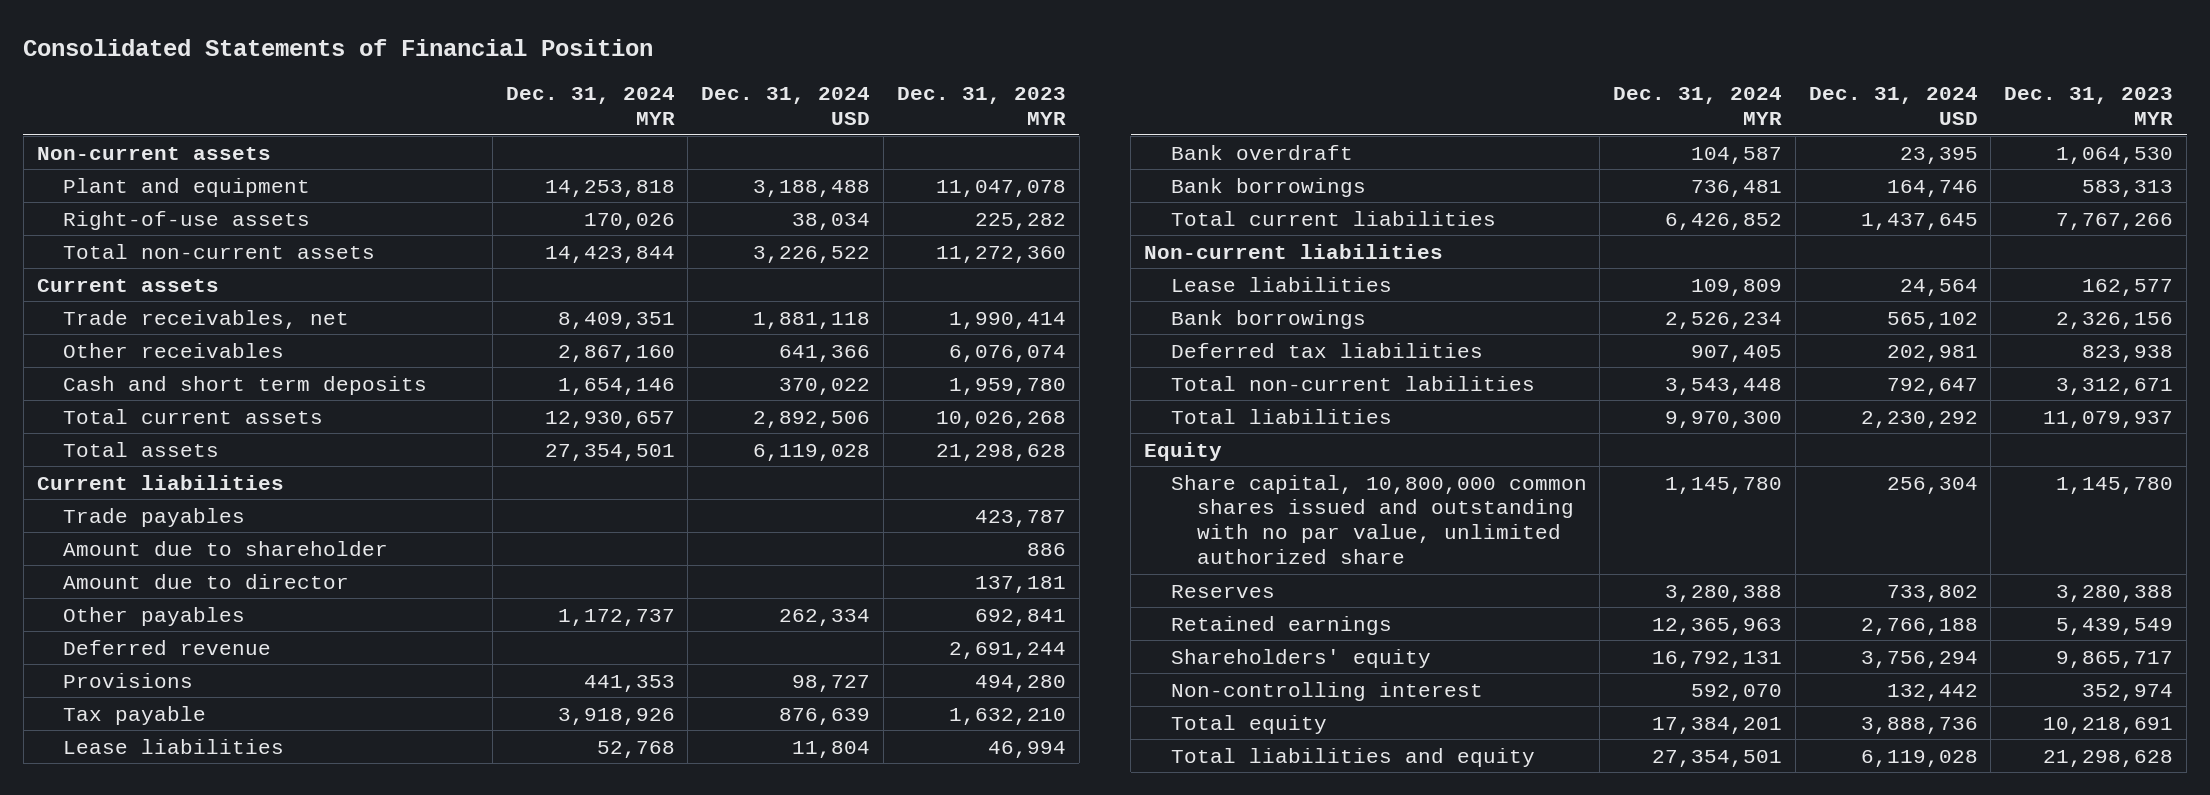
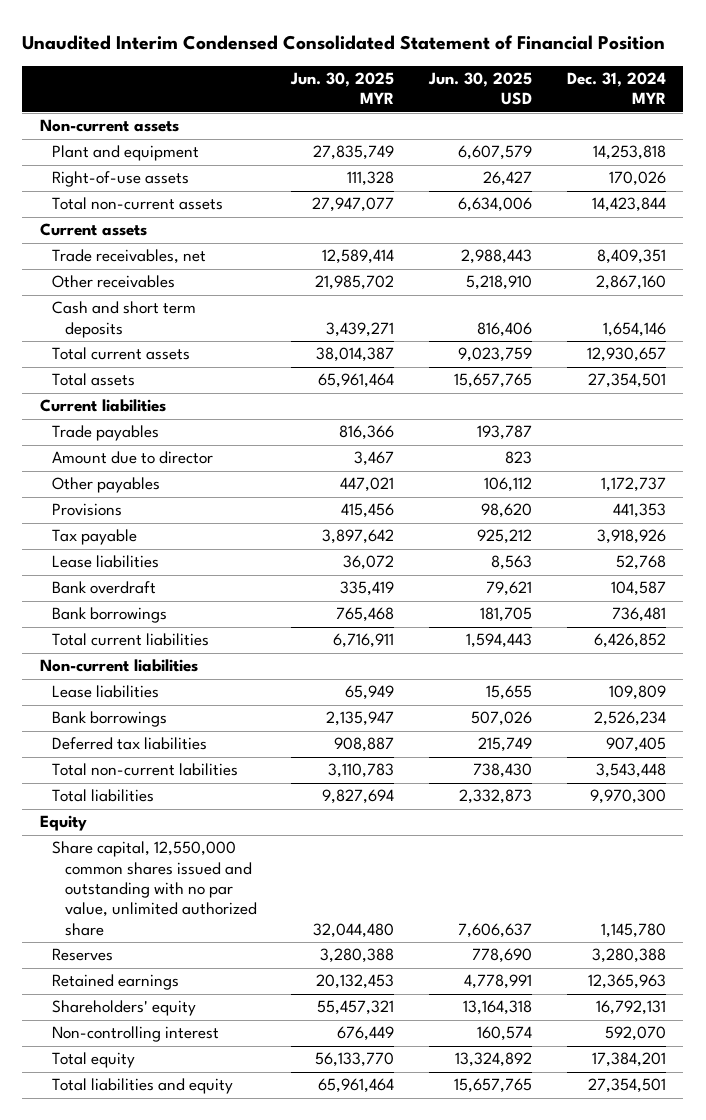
[23,38,654,56] Consolidated Statements of Financial Position -> [22,34,666,50] Unaudited Interim Condensed Consolidated Statement of Financial Position
[701,87,871,125] Dec. 31, 2024 USD -> none
[896,87,1066,125] Dec. 31, 2023 MYR -> none
none -> [290,72,395,105] Jun. 30, 2025 MYR
none -> [428,72,533,106] Jun. 30, 2025 USD
[63,540,389,556] Amount due to shareholder -> none
[63,639,272,655] Deferred revenue -> none
[1170,474,1587,565] Share capital, 10,800,000 common shares issued and outstanding with no par value, unlimited authorized share -> [52,841,257,936] Share capital, 12,550,000 common shares issued and outstanding with no par value, unlimited authorized share

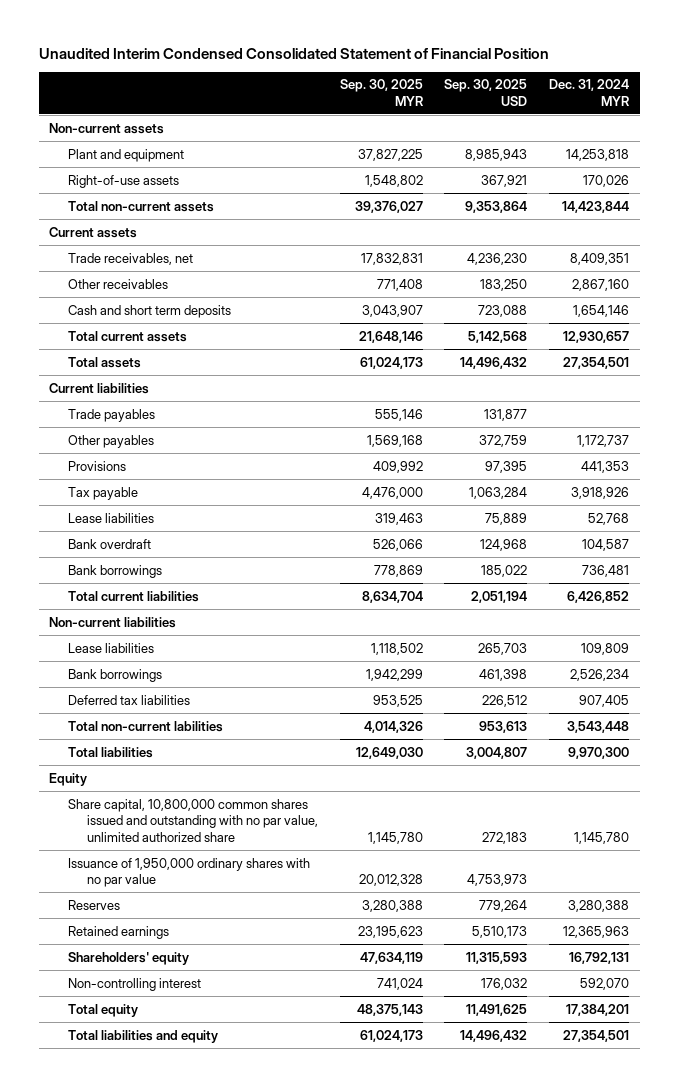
[290,72,395,105] Jun. 30, 2025 MYR -> none
[428,72,533,106] Jun. 30, 2025 USD -> none
none -> [339,79,424,106] Sep. 30, 2025 MYR
none -> [444,79,528,106] Sep. 30, 2025 USD
[52,451,214,465] Amount due to director -> none
[52,841,257,936] Share capital, 12,550,000 common shares issued and outstanding with no par value, unlimited authorized share -> [68,798,318,842] Share capital, 10,800,000 common shares issued and outstanding with no par value, unlimited authorized share
none -> [68,857,311,888] Issuance of 1,950,000 ordinary shares with no par value

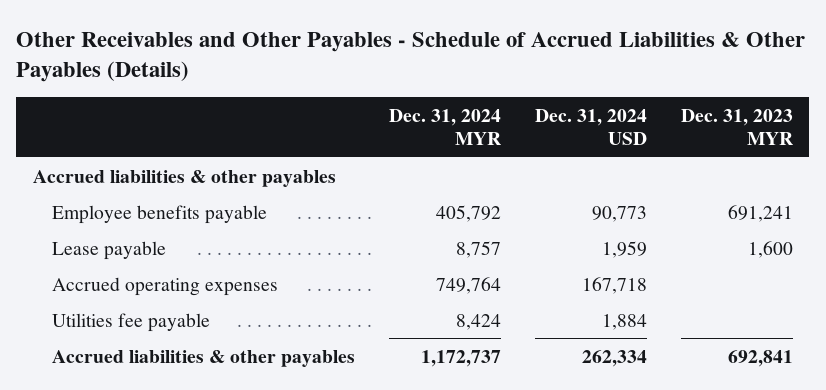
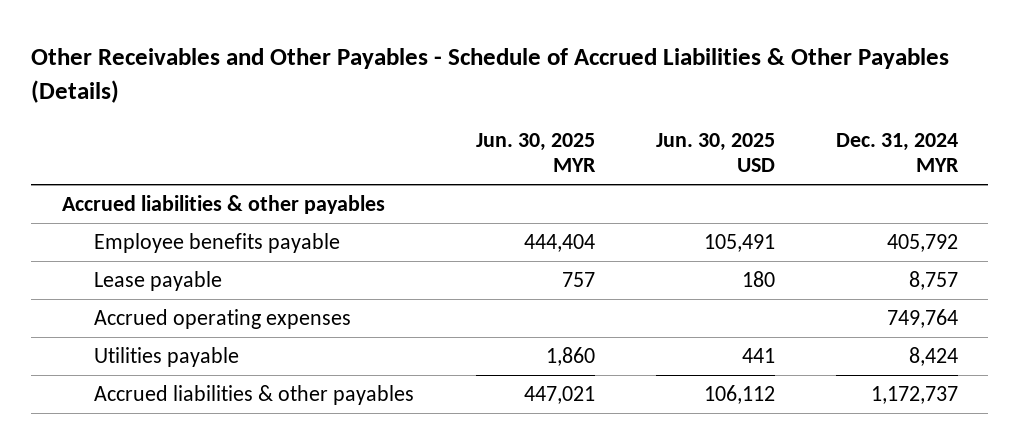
[534,108,647,145] Dec. 31, 2024 USD -> none
[680,108,793,145] Dec. 31, 2023 MYR -> none
none -> [475,132,596,173] Jun. 30, 2025 MYR
none -> [655,132,775,173] Jun. 30, 2025 USD
[51,312,210,332] Utilities fee payable -> [94,347,240,368] Utilities payable

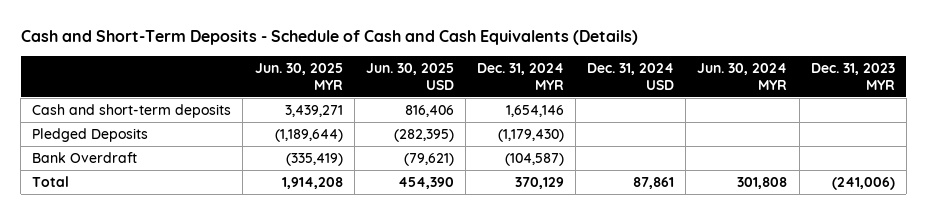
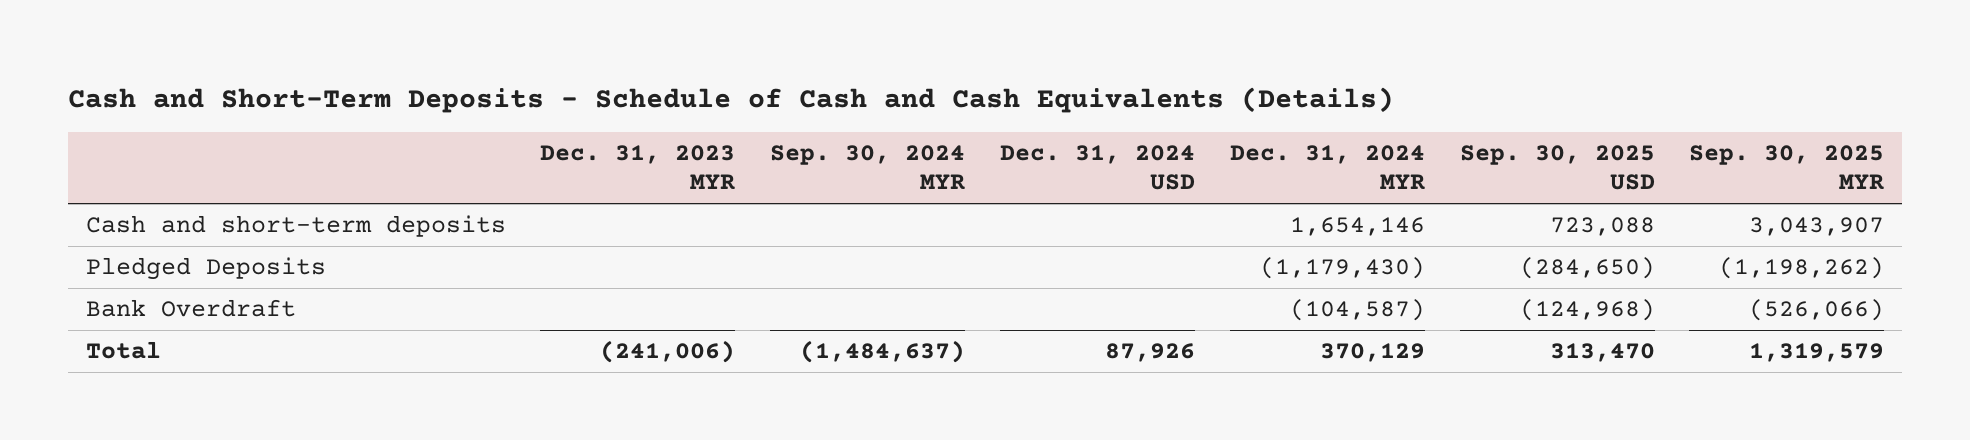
[254,63,343,90] Jun. 30, 2025 MYR -> none
[365,63,454,90] Jun. 30, 2025 USD -> none
[697,63,788,90] Jun. 30, 2024 MYR -> none
none -> [770,145,966,190] Sep. 30, 2024 MYR
none -> [1459,145,1655,191] Sep. 30, 2025 USD
none -> [1689,145,1885,190] Sep. 30, 2025 MYR
[633,177,675,190] 87,861 -> [1104,343,1195,363] 87,926

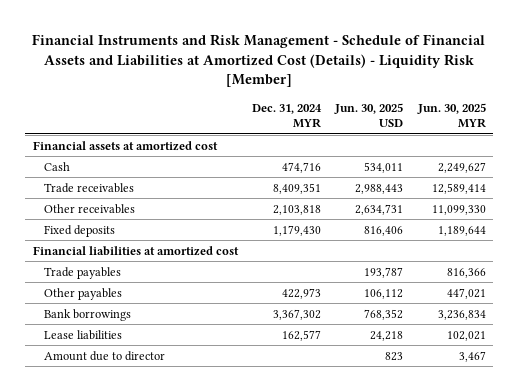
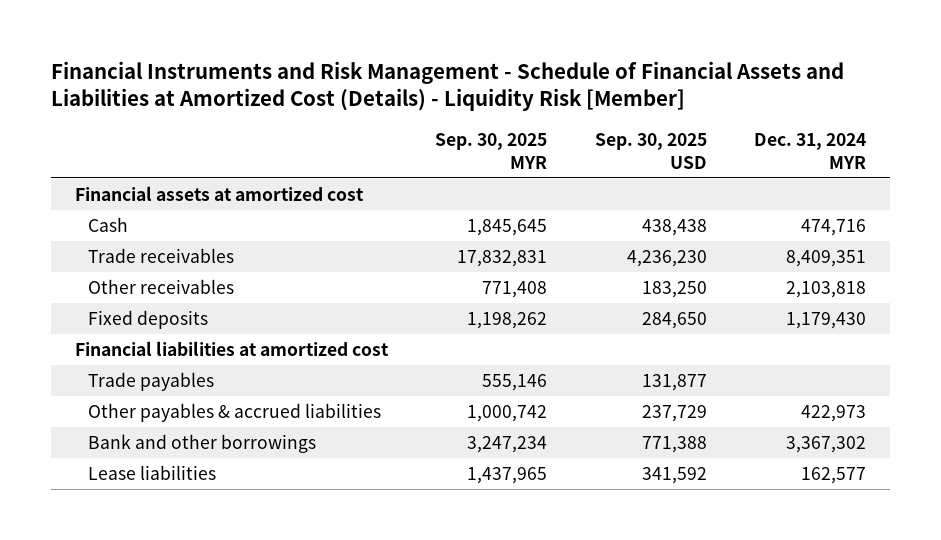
[334,102,404,128] Jun. 30, 2025 USD -> none
[416,102,486,129] Jun. 30, 2025 MYR -> none
none -> [435,133,548,169] Sep. 30, 2025 MYR
none -> [594,133,707,169] Sep. 30, 2025 USD
[44,287,123,300] Other payables -> [88,402,382,422] Other payables & accrued liabilities
[44,308,132,321] Bank borrowings -> [88,433,317,453] Bank and other borrowings
[44,350,166,361] Amount due to director -> none

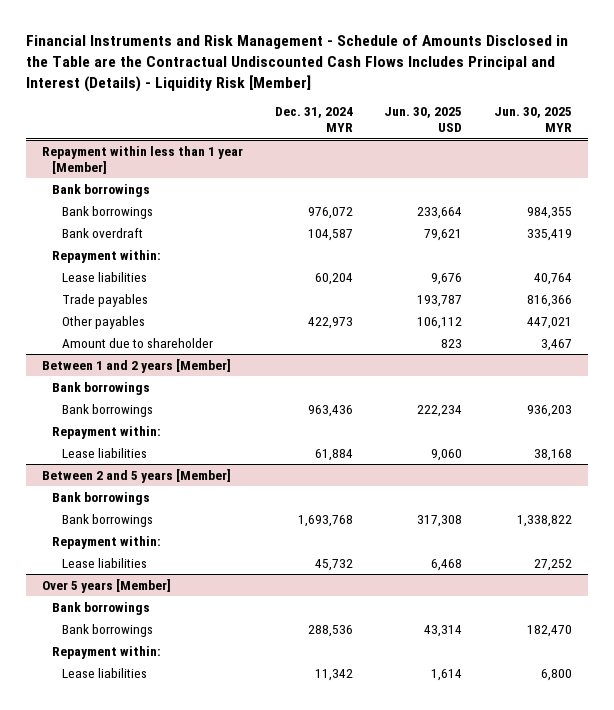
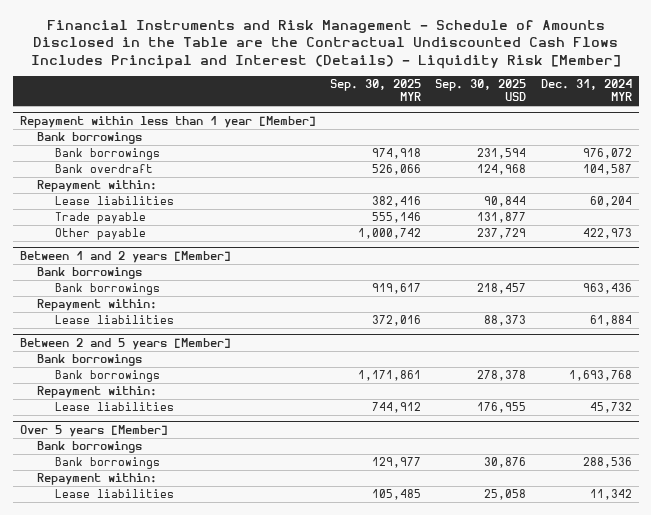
[384,107,463,133] Jun. 30, 2025 USD -> none
[494,107,573,133] Jun. 30, 2025 MYR -> none
none -> [329,79,421,102] Sep. 30, 2025 MYR
none -> [435,79,527,102] Sep. 30, 2025 USD
[61,337,213,348] Amount due to shareholder -> none
[61,293,148,307] Trade payables -> [55,212,147,225] Trade payable
[61,315,145,329] Other payables -> [55,228,147,241] Other payable

